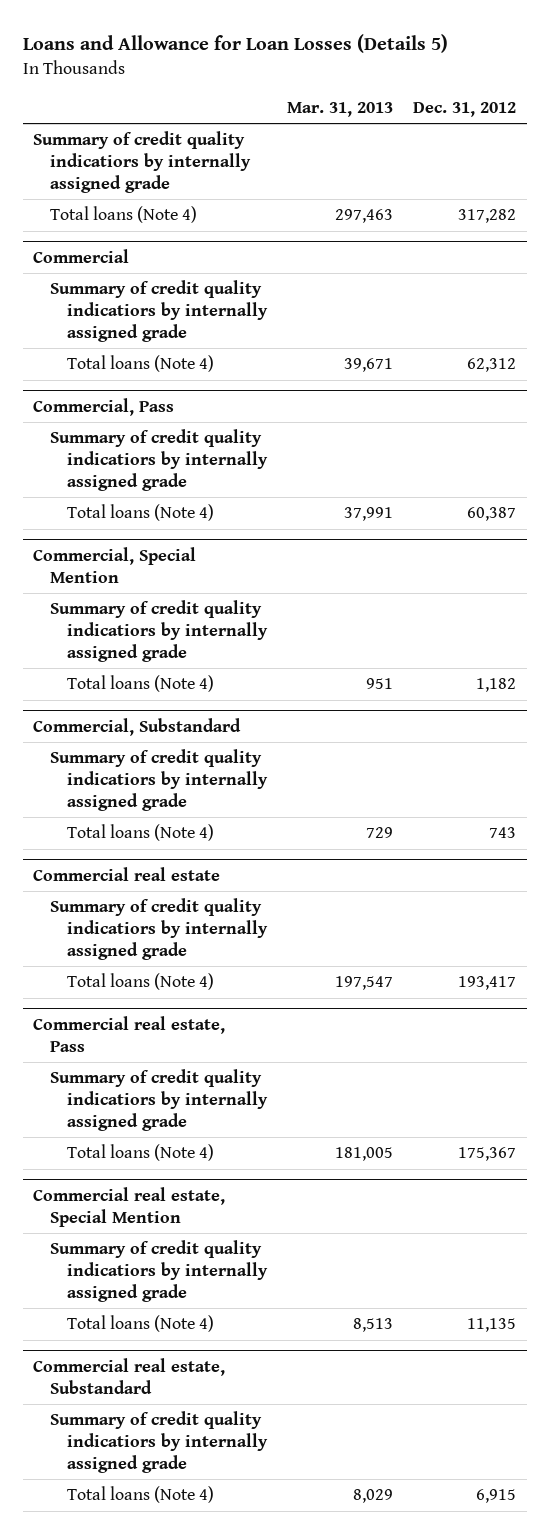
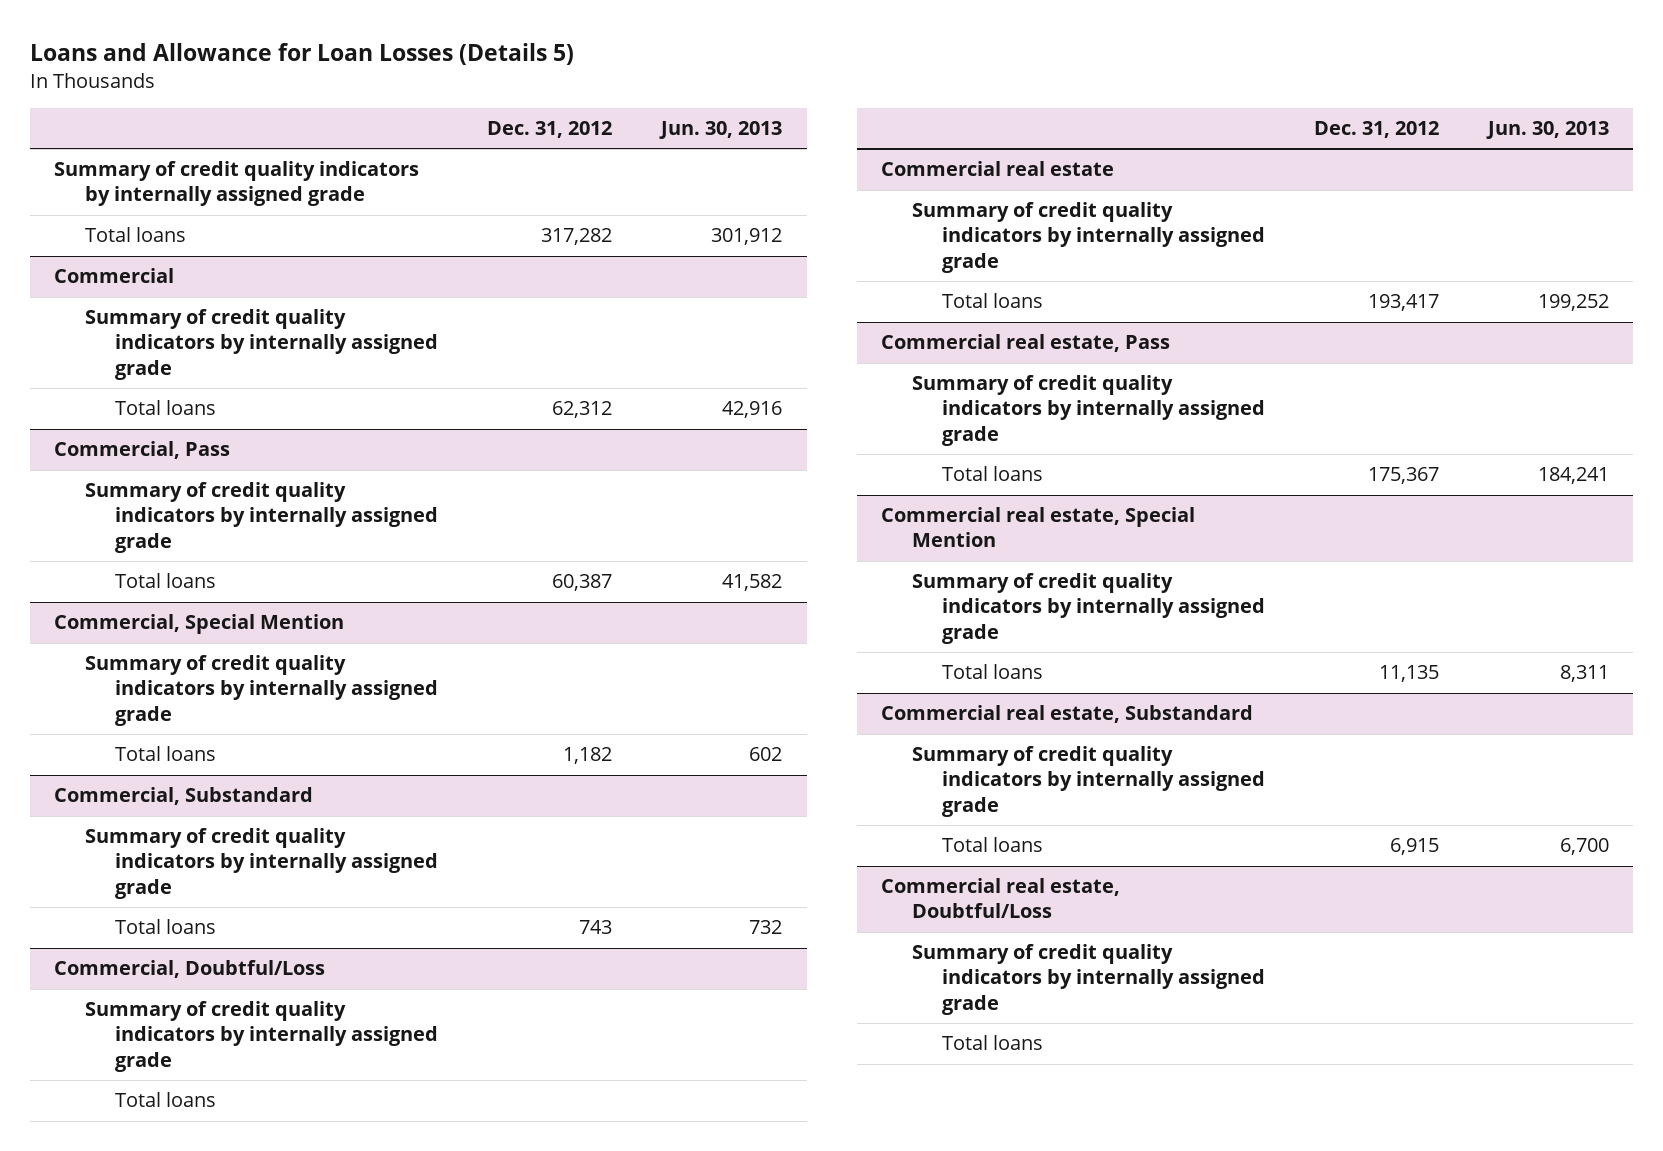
[286,101,393,117] Mar. 31, 2013 -> none
none -> [659,121,783,140] Jun. 30, 2013
[33,131,251,194] Summary of credit quality indicatiors by internally assigned grade -> [54,161,420,207] Summary of credit quality indicators by internally assigned grade
[49,206,197,224] Total loans (Note 4) -> [84,227,186,243] Total loans
[49,280,268,343] Summary of credit quality indicatiors by internally assigned grade -> [84,309,439,380] Summary of credit quality indicators by internally assigned grade
[66,355,214,373] Total loans (Note 4) -> [115,400,217,416] Total loans
[49,429,268,492] Summary of credit quality indicatiors by internally assigned grade -> [84,482,439,553] Summary of credit quality indicators by internally assigned grade
[66,504,214,522] Total loans (Note 4) -> [115,573,217,589] Total loans
[49,600,268,663] Summary of credit quality indicatiors by internally assigned grade -> [84,655,439,726] Summary of credit quality indicators by internally assigned grade
[66,675,214,693] Total loans (Note 4) -> [115,746,217,762] Total loans
[49,749,268,812] Summary of credit quality indicatiors by internally assigned grade -> [84,828,439,899] Summary of credit quality indicators by internally assigned grade
[66,824,214,842] Total loans (Note 4) -> [115,919,217,935] Total loans
none -> [54,960,326,979] Commercial, Doubtful/Loss
none -> [84,1001,439,1072] Summary of credit quality indicators by internally assigned grade
none -> [115,1092,217,1108] Total loans
[49,898,268,961] Summary of credit quality indicatiors by internally assigned grade -> [911,202,1265,273] Summary of credit quality indicators by internally assigned grade
[66,973,214,991] Total loans (Note 4) -> [941,293,1043,309] Total loans
[49,1069,268,1132] Summary of credit quality indicatiors by internally assigned grade -> [911,375,1265,446] Summary of credit quality indicators by internally assigned grade
[66,1144,214,1162] Total loans (Note 4) -> [941,466,1043,482] Total loans
[49,1240,268,1303] Summary of credit quality indicatiors by internally assigned grade -> [911,573,1265,644] Summary of credit quality indicators by internally assigned grade
[66,1315,214,1333] Total loans (Note 4) -> [941,664,1043,680] Total loans
[49,1411,268,1474] Summary of credit quality indicatiors by internally assigned grade -> [911,746,1265,817] Summary of credit quality indicators by internally assigned grade
[66,1486,214,1504] Total loans (Note 4) -> [941,837,1043,853] Total loans
none -> [881,878,1121,919] Commercial real estate, Doubtful/Loss
none -> [911,944,1265,1015] Summary of credit quality indicators by internally assigned grade
none -> [941,1035,1043,1051] Total loans

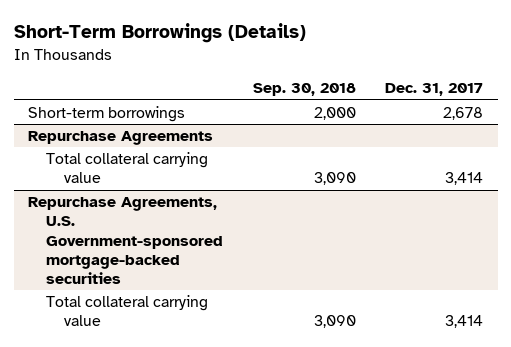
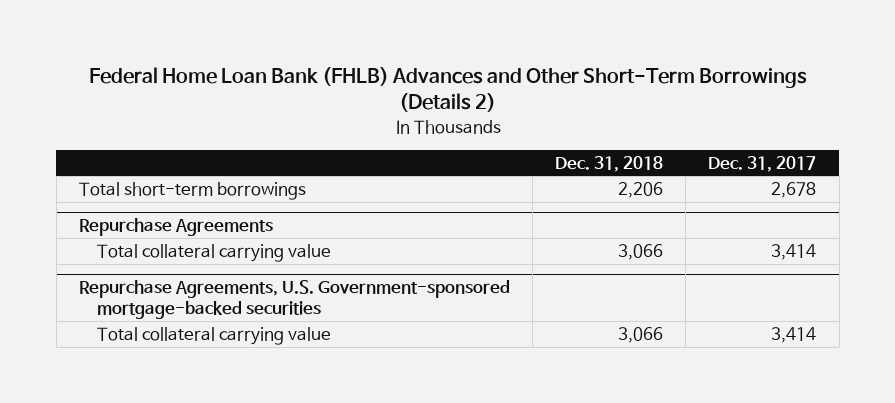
[13,23,306,44] Short-Term Borrowings (Details) -> [88,66,807,113] Federal Home Loan Bank (FHLB) Advances and Other Short-Term Borrowings (Details 2)
[252,83,356,97] Sep. 30, 2018 -> none
none -> [555,155,664,172] Dec. 31, 2018
[28,106,186,123] Short-term borrowings -> [78,181,306,200] Total short-term borrowings

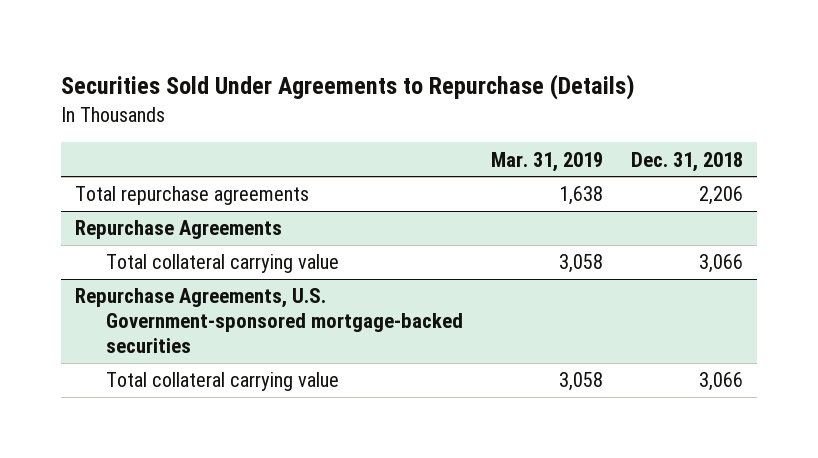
[88,66,807,113] Federal Home Loan Bank (FHLB) Advances and Other Short-Term Borrowings (Details 2) -> [61,73,636,100] Securities Sold Under Agreements to Repurchase (Details)
[708,155,817,172] Dec. 31, 2017 -> none
none -> [490,151,603,172] Mar. 31, 2019
[78,181,306,200] Total short-term borrowings -> [75,186,310,206] Total repurchase agreements

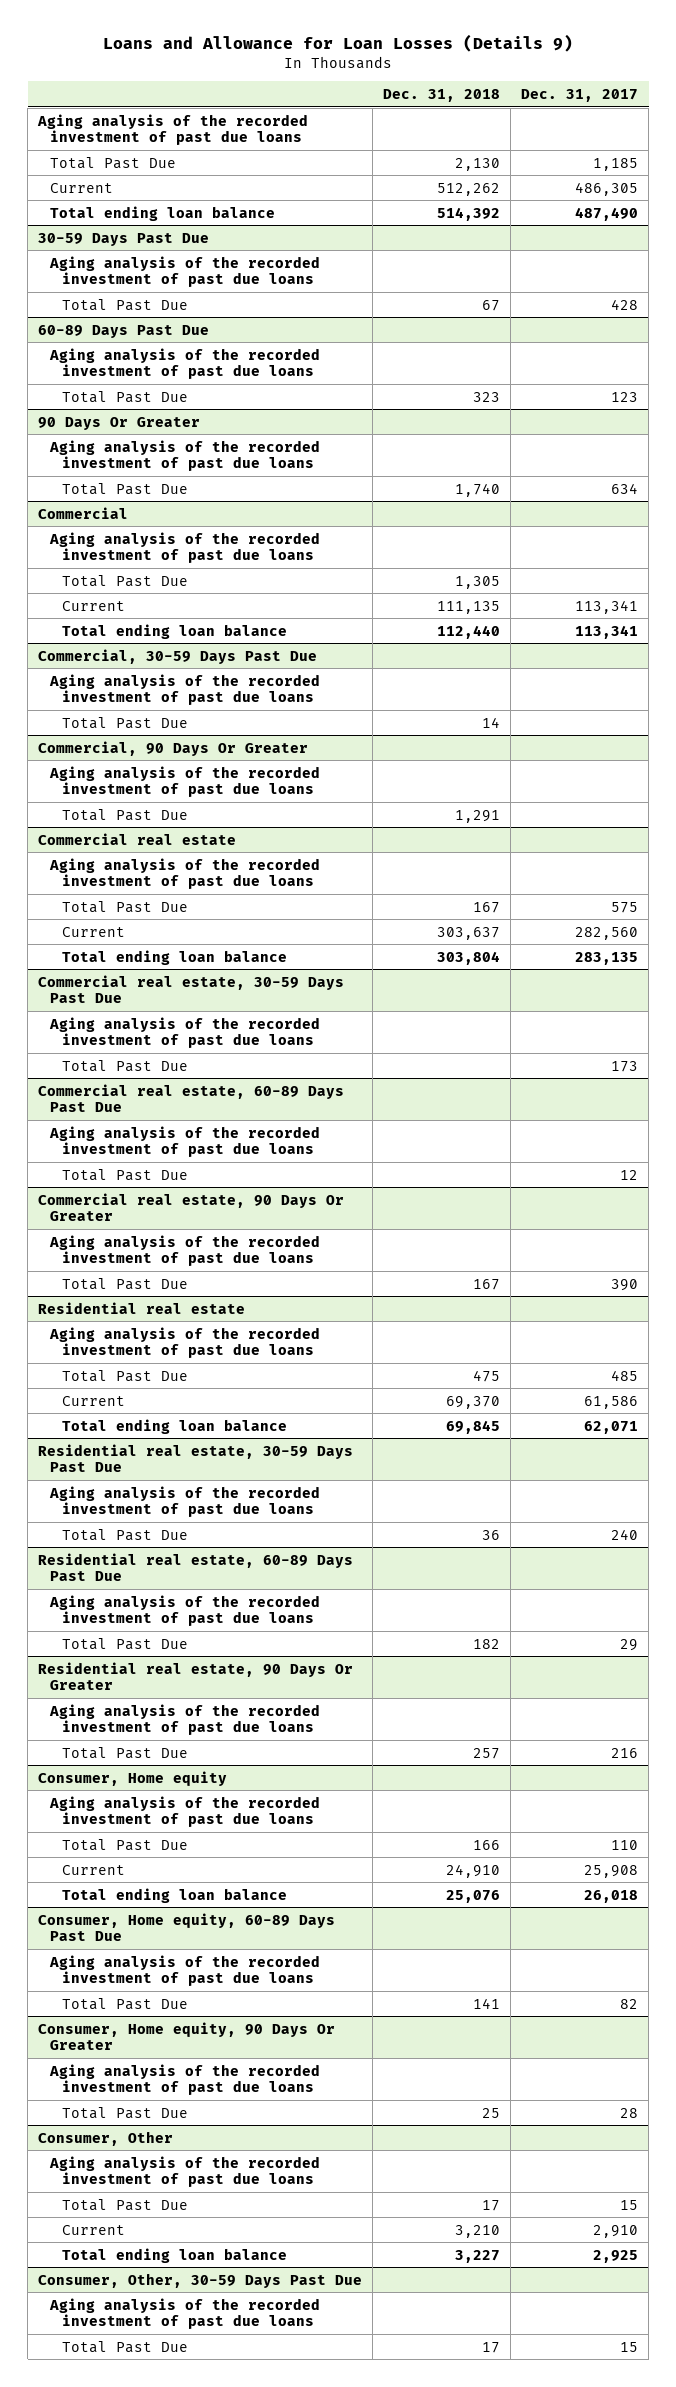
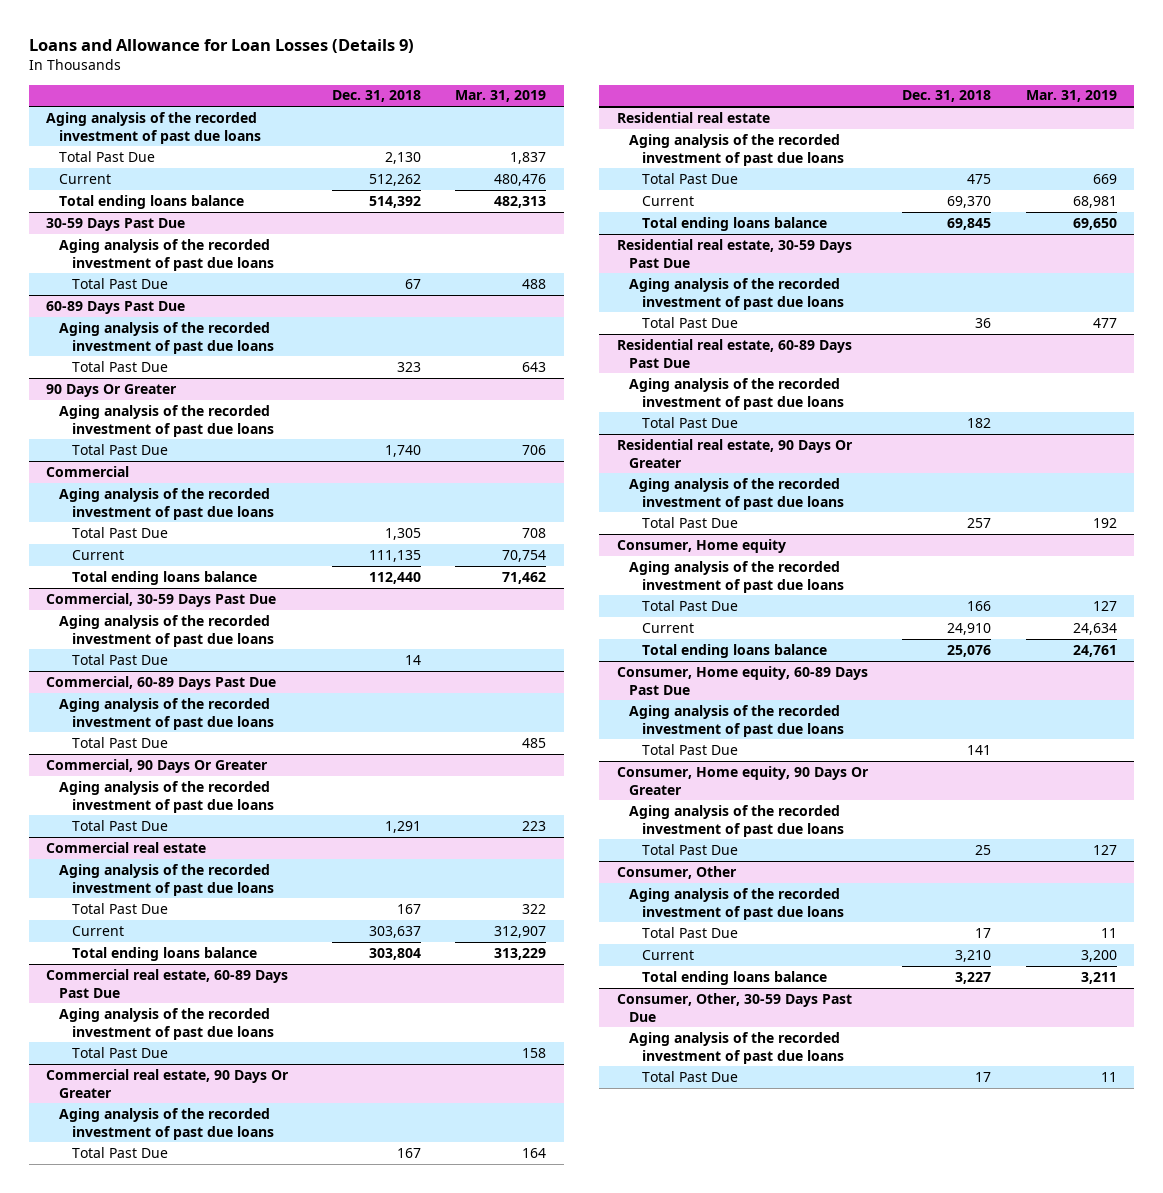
[521,88,639,102] Dec. 31, 2017 -> none
none -> [455,90,547,103] Mar. 31, 2019
[49,205,275,221] Total ending loan balance -> [58,194,244,209] Total ending loans balance
[61,623,287,639] Total ending loan balance -> [71,570,257,585] Total ending loans balance
none -> [46,675,277,690] Commercial, 60-89 Days Past Due
none -> [58,697,274,730] Aging analysis of the recorded investment of past due loans
none -> [71,736,168,748] Total Past Due
[38,974,345,1004] Commercial real estate, 30-59 Days Past Due -> none
[48,1016,320,1049] Aging analysis of the recorded investment of past due loans -> none
[61,1059,188,1072] Total Past Due -> none
[61,949,287,965] Total ending loan balance -> [71,946,257,961] Total ending loans balance
[61,1418,287,1434] Total ending loan balance -> [641,216,827,231] Total ending loans balance
[61,1887,287,1903] Total ending loan balance -> [641,643,827,658] Total ending loans balance
[61,2247,287,2263] Total ending loan balance -> [641,970,827,985] Total ending loans balance

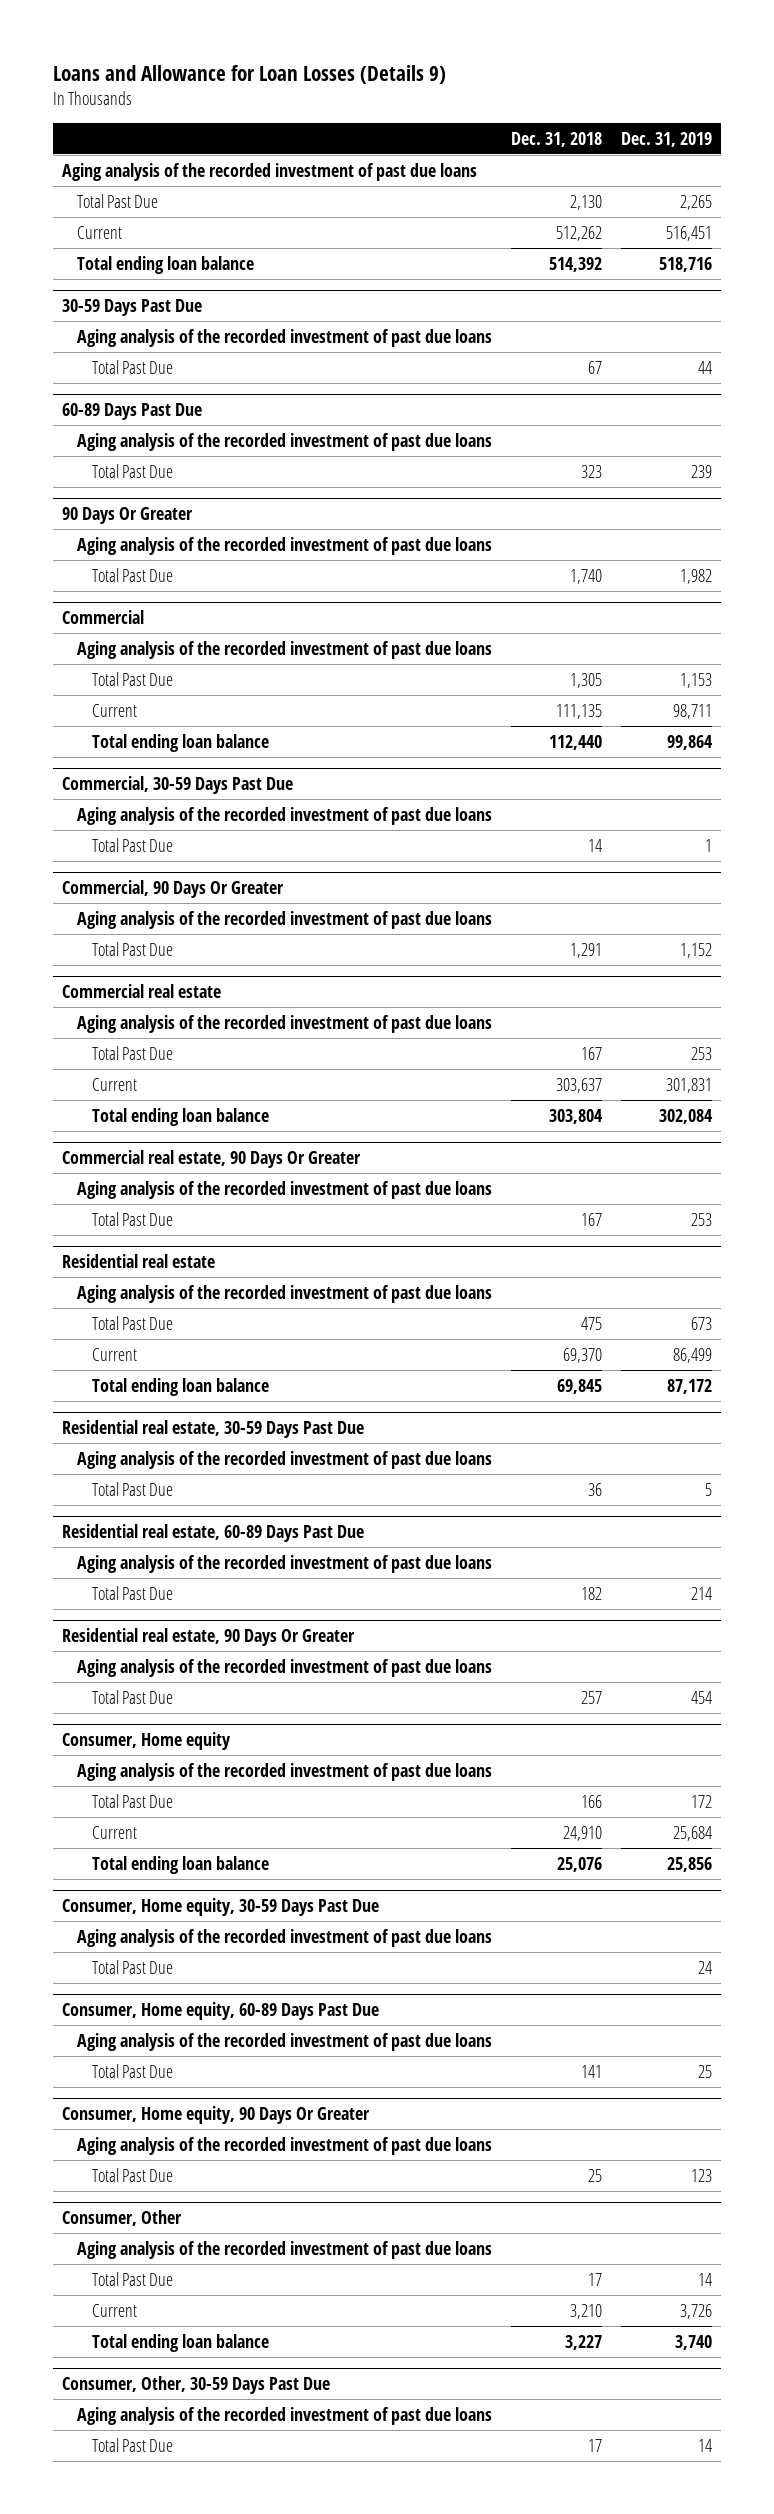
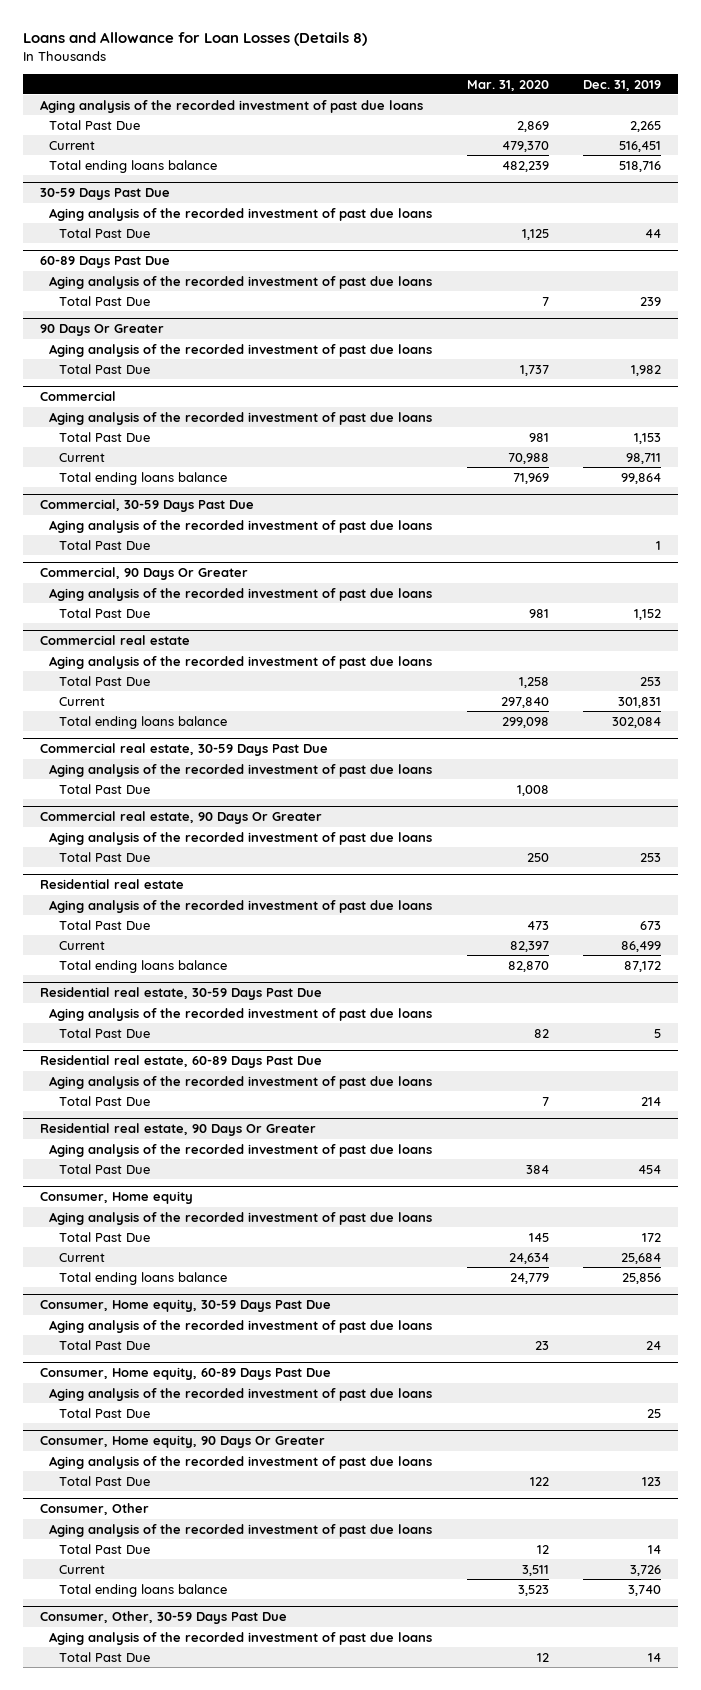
[52,64,446,84] Loans and Allowance for Loan Losses (Details 9) -> [22,32,367,47] Loans and Allowance for Loan Losses (Details 8)
[510,131,602,147] Dec. 31, 2018 -> none
none -> [466,79,549,91] Mar. 31, 2020
[76,255,254,274] Total ending loan balance -> [49,159,218,173] Total ending loans balance
[91,733,269,752] Total ending loan balance -> [58,471,227,485] Total ending loans balance
[91,1107,269,1126] Total ending loan balance -> [58,715,227,729] Total ending loans balance
none -> [39,743,328,757] Commercial real estate, 30-59 Days Past Due
none -> [49,763,433,777] Aging analysis of the recorded investment of past due loans
none -> [58,783,150,794] Total Past Due
[91,1377,269,1396] Total ending loan balance -> [58,959,227,973] Total ending loans balance
[91,1855,269,1874] Total ending loan balance -> [58,1271,227,1285] Total ending loans balance
[91,2333,269,2352] Total ending loan balance -> [58,1583,227,1597] Total ending loans balance

